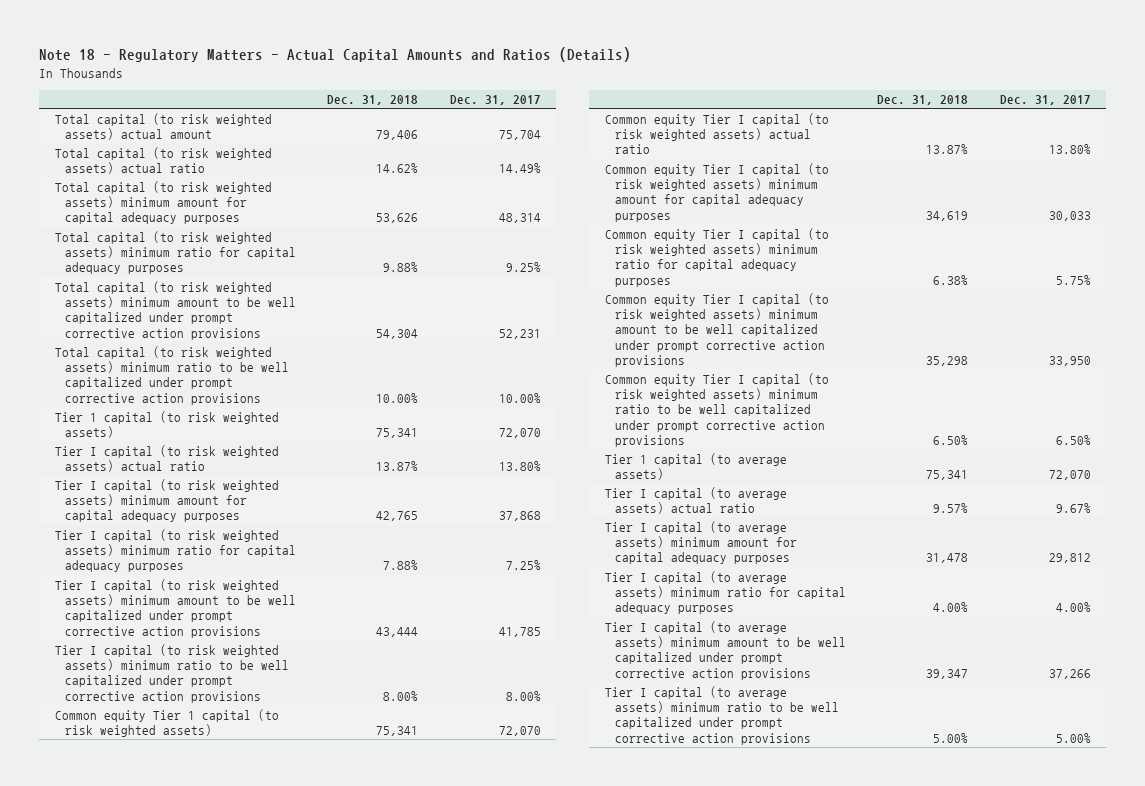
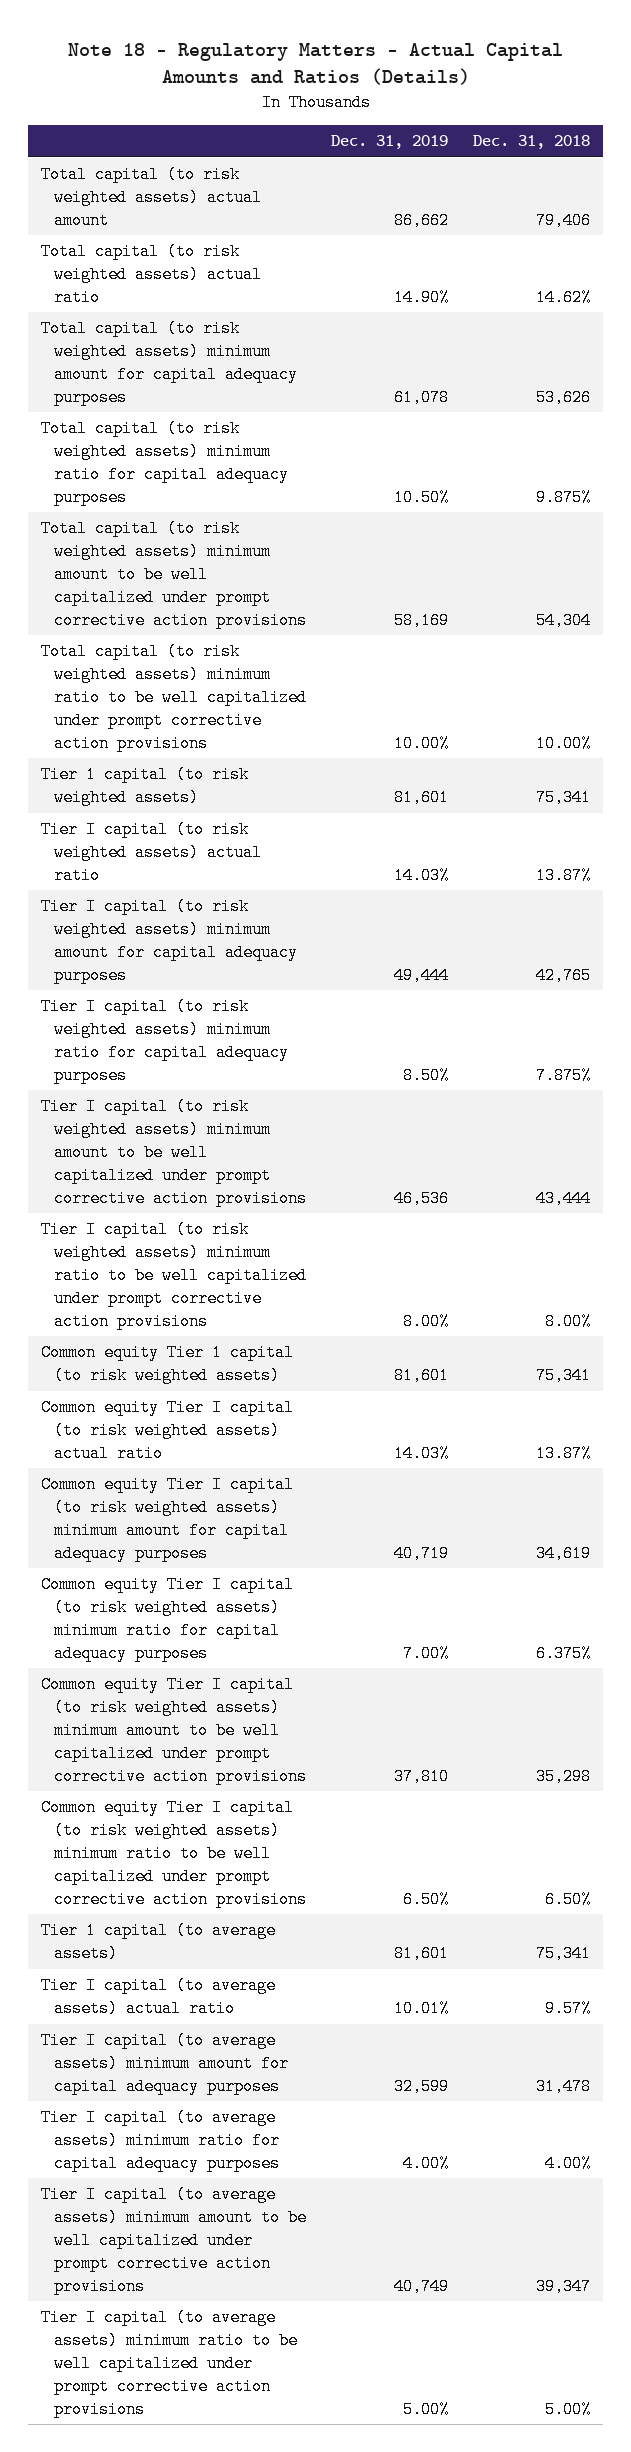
[449,95,541,106] Dec. 31, 2017 -> none
none -> [330,135,448,150] Dec. 31, 2019
[383,262,419,273] 9.88% -> [536,488,592,506] 9.875%
[383,560,419,571] 7.88% -> [536,1066,592,1084] 7.875%
[933,274,969,285] 6.38% -> [536,1644,592,1662] 6.375%

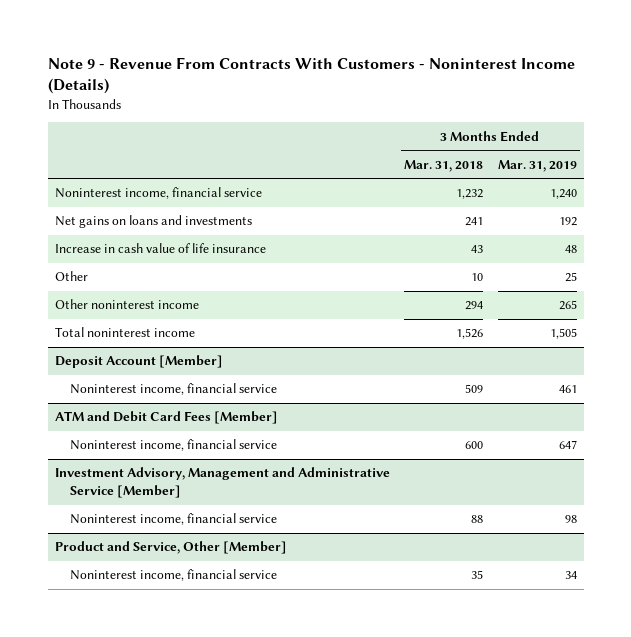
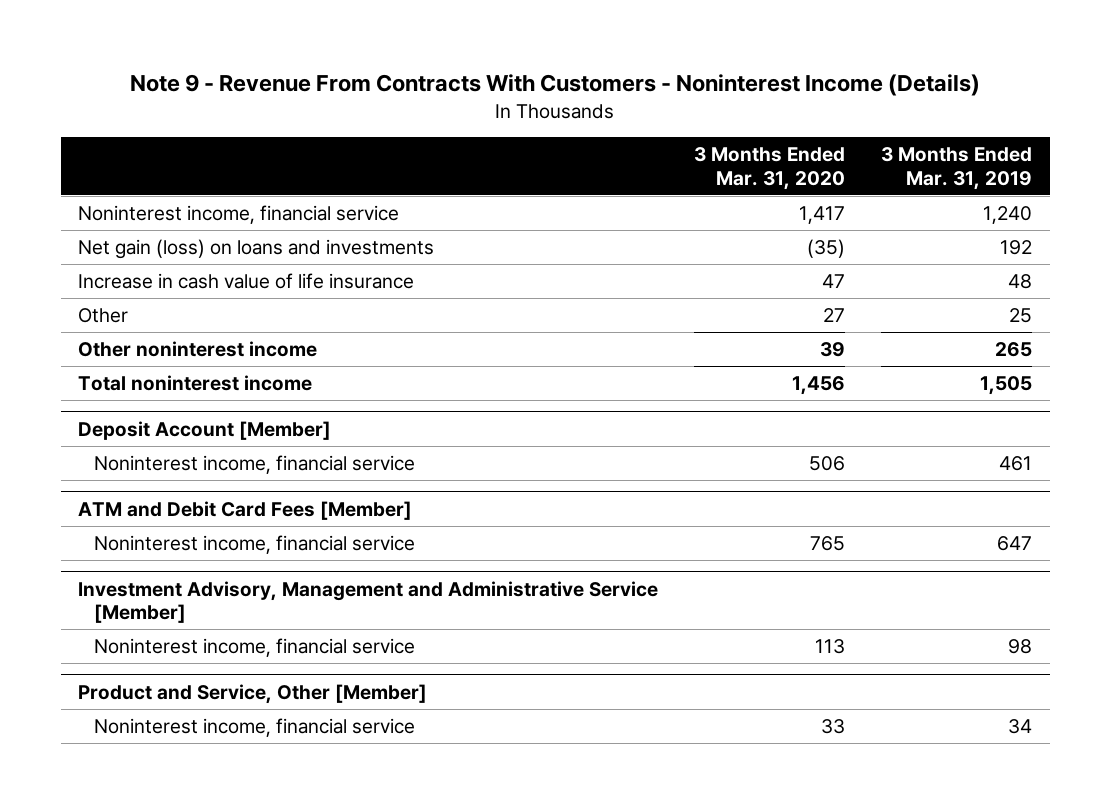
[404,159,484,172] Mar. 31, 2018 -> none
none -> [694,147,846,190] 3 Months Ended Mar. 31, 2020
[54,215,252,229] Net gains on loans and investments -> [78,238,435,259] Net gain (loss) on loans and investments

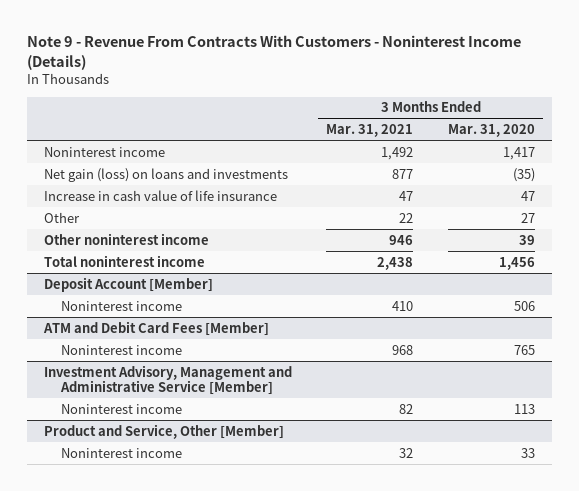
[880,147,1032,190] 3 Months Ended Mar. 31, 2019 -> none
none -> [326,124,414,138] Mar. 31, 2021
[78,204,400,224] Noninterest income, financial service -> [44,146,166,157] Noninterest income
[94,454,416,474] Noninterest income, financial service -> [60,300,182,311] Noninterest income
[94,534,416,554] Noninterest income, financial service -> [60,344,182,355] Noninterest income
[94,637,416,657] Noninterest income, financial service -> [60,403,182,414] Noninterest income
[94,717,416,737] Noninterest income, financial service -> [60,447,182,458] Noninterest income

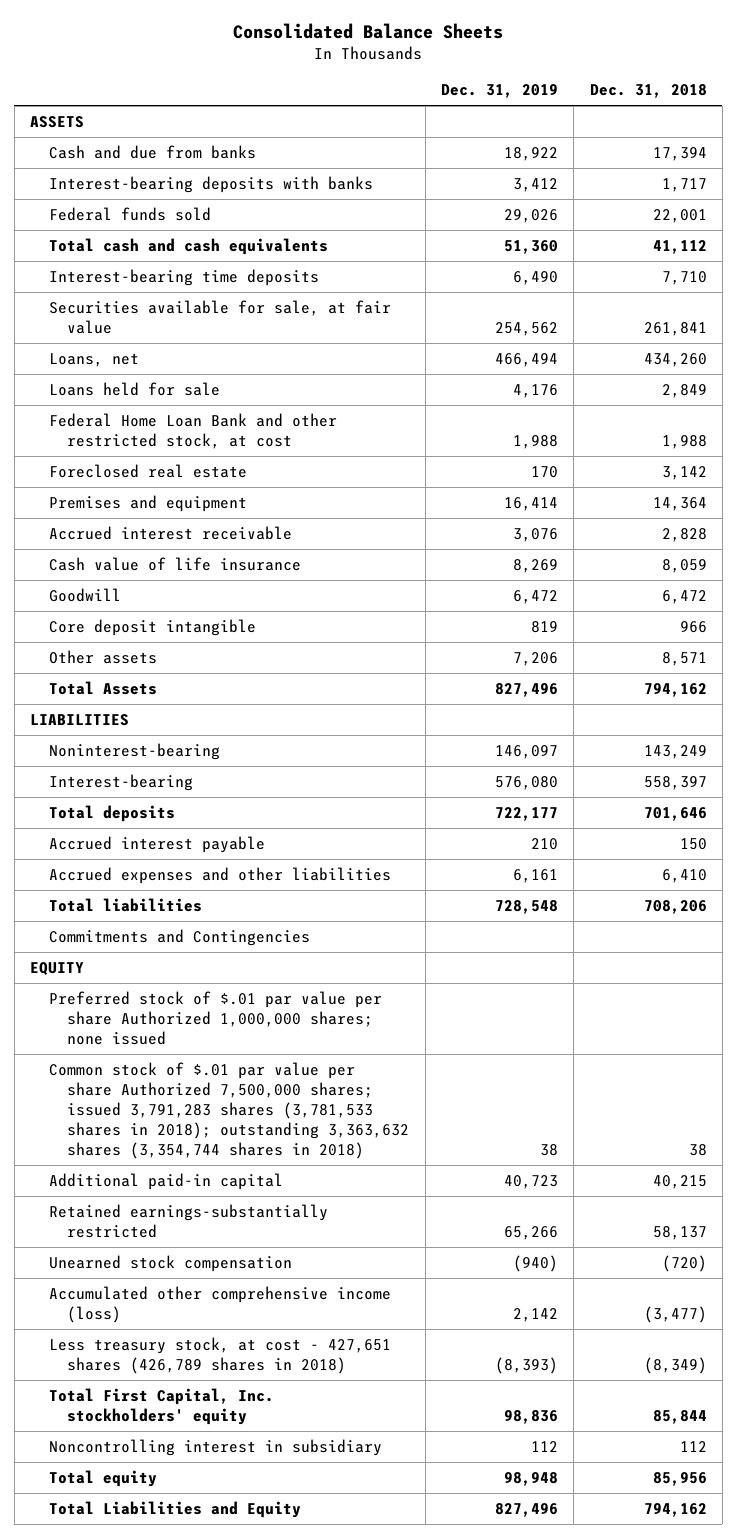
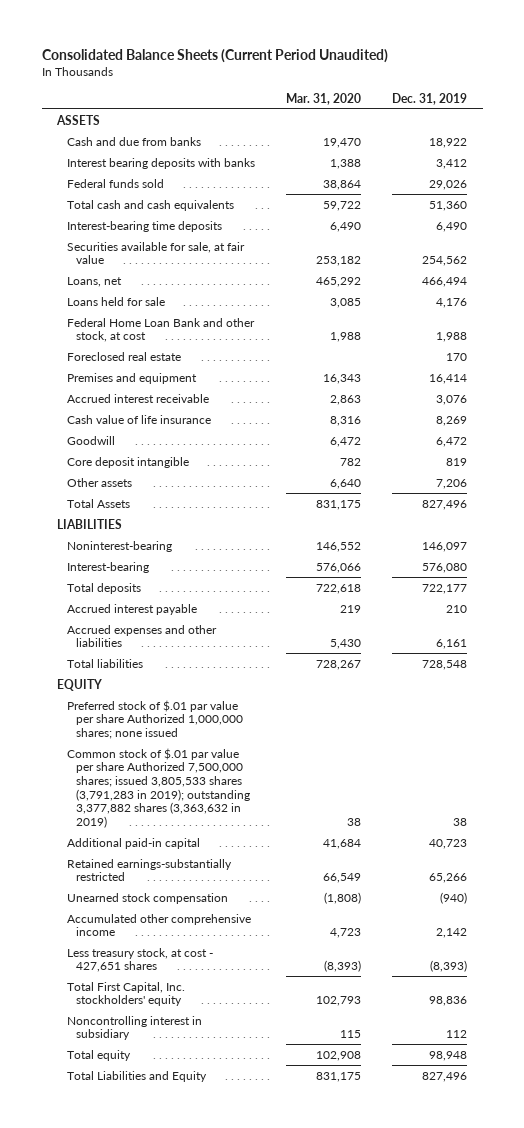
[233,23,504,40] Consolidated Balance Sheets -> [41,49,388,64] Consolidated Balance Sheets (Current Period Unaudited)
[589,84,707,99] Dec. 31, 2018 -> none
none -> [285,92,361,105] Mar. 31, 2020
[48,175,373,193] Interest-bearing deposits with banks -> [66,157,255,169] Interest bearing deposits with banks
[48,412,337,449] Federal Home Loan Bank and other restricted stock, at cost -> [66,317,255,343] Federal Home Loan Bank and other stock, at cost
[48,928,310,946] Commitments and Contingencies -> none
[48,1061,410,1159] Common stock of $.01 par value per share Authorized 7,500,000 shares; issued 3,791,283 shares (3,781,533 shares in 2018); outstanding 3,363,632 shares (3,354,744 shares in 2018) -> [66,747,251,829] Common stock of $.01 par value per share Authorized 7,500,000 shares; issued 3,805,533 shares (3,791,283 in 2019); outstanding 3,377,882 shares (3,363,632 in 2019)
[48,1285,391,1323] Accumulated other comprehensive income (loss) -> [66,913,251,937] Accumulated other comprehensive income
[48,1336,391,1374] Less treasury stock, at cost - 427,651 shares (426,789 shares in 2018) -> [66,947,213,973] Less treasury stock, at cost - 427,651 shares

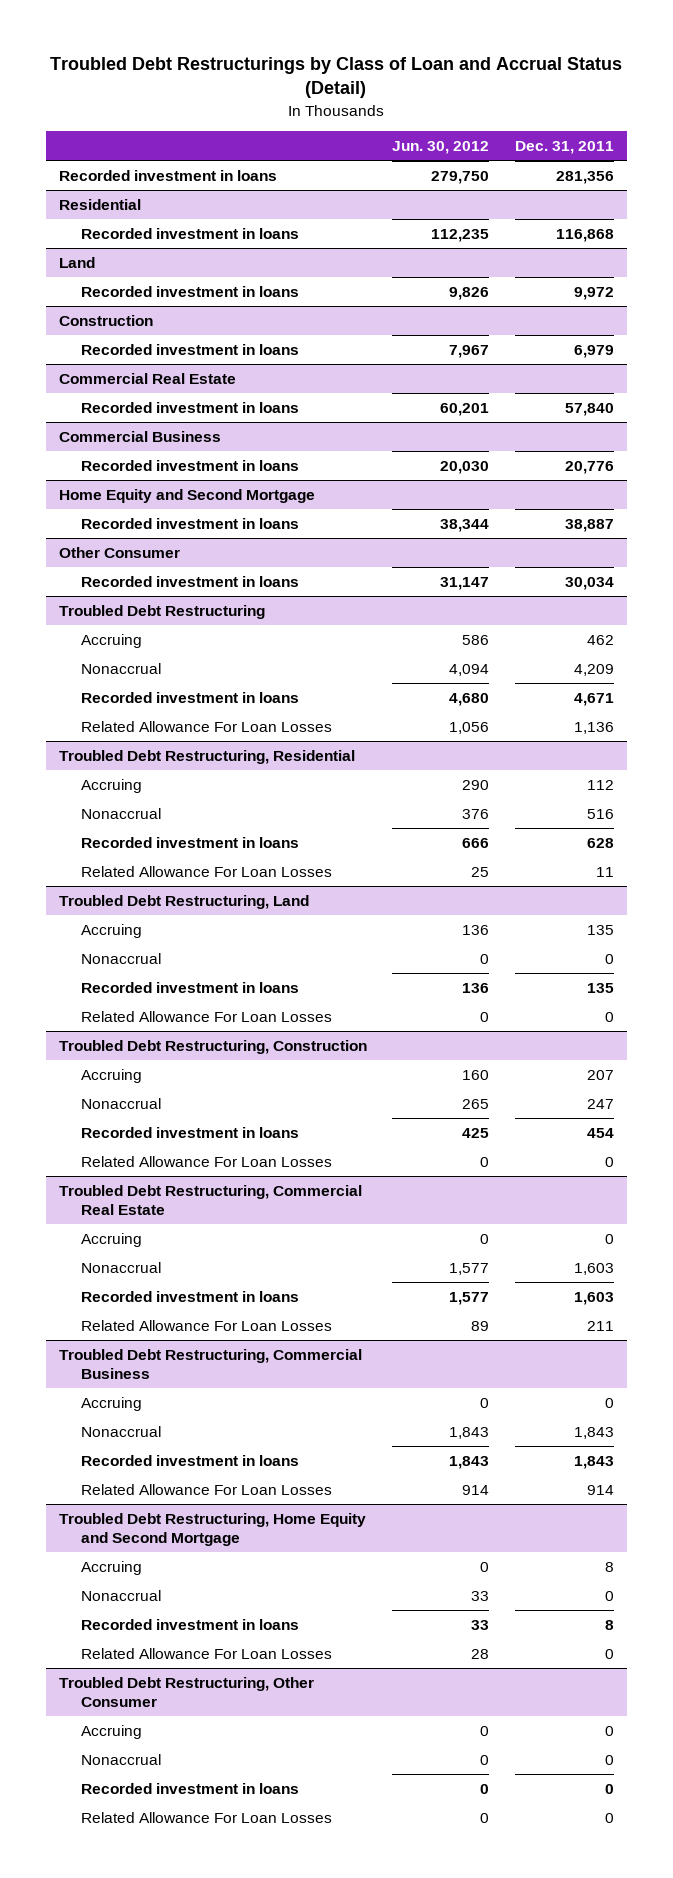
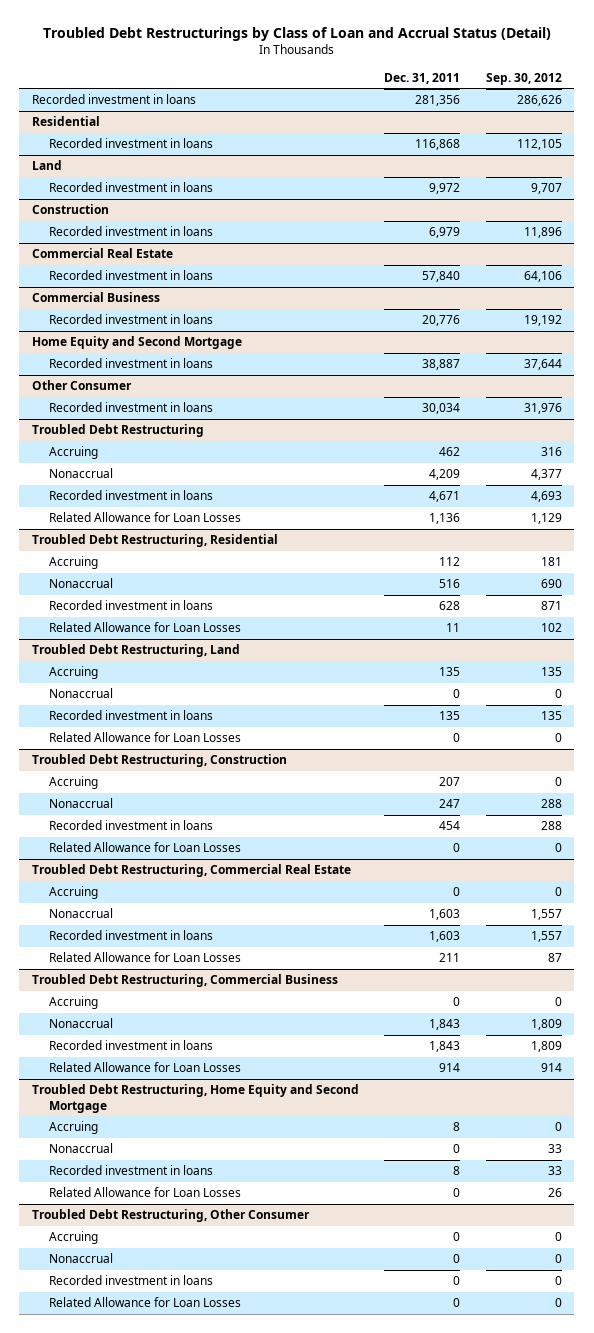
[392,141,490,155] Jun. 30, 2012 -> none
none -> [485,72,562,85] Sep. 30, 2012
[81,720,333,732] Related Allowance For Loan Losses -> [48,512,241,523] Related Allowance for Loan Losses
[81,865,333,877] Related Allowance For Loan Losses -> [48,622,241,633] Related Allowance for Loan Losses
[81,1010,333,1022] Related Allowance For Loan Losses -> [48,732,241,743] Related Allowance for Loan Losses
[81,1155,333,1167] Related Allowance For Loan Losses -> [48,842,241,853] Related Allowance for Loan Losses
[81,1319,333,1331] Related Allowance For Loan Losses -> [48,952,241,963] Related Allowance for Loan Losses
[81,1483,333,1495] Related Allowance For Loan Losses -> [48,1062,241,1073] Related Allowance for Loan Losses
[81,1647,333,1659] Related Allowance For Loan Losses -> [48,1187,241,1198] Related Allowance for Loan Losses
[81,1811,333,1823] Related Allowance For Loan Losses -> [48,1297,241,1308] Related Allowance for Loan Losses

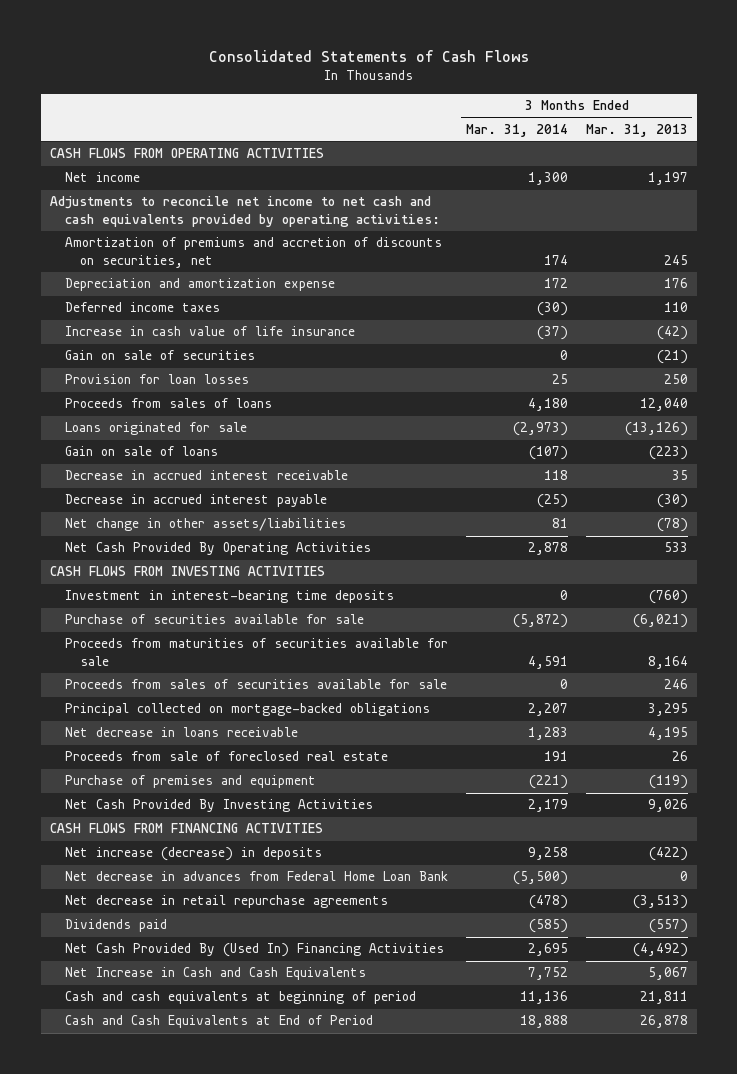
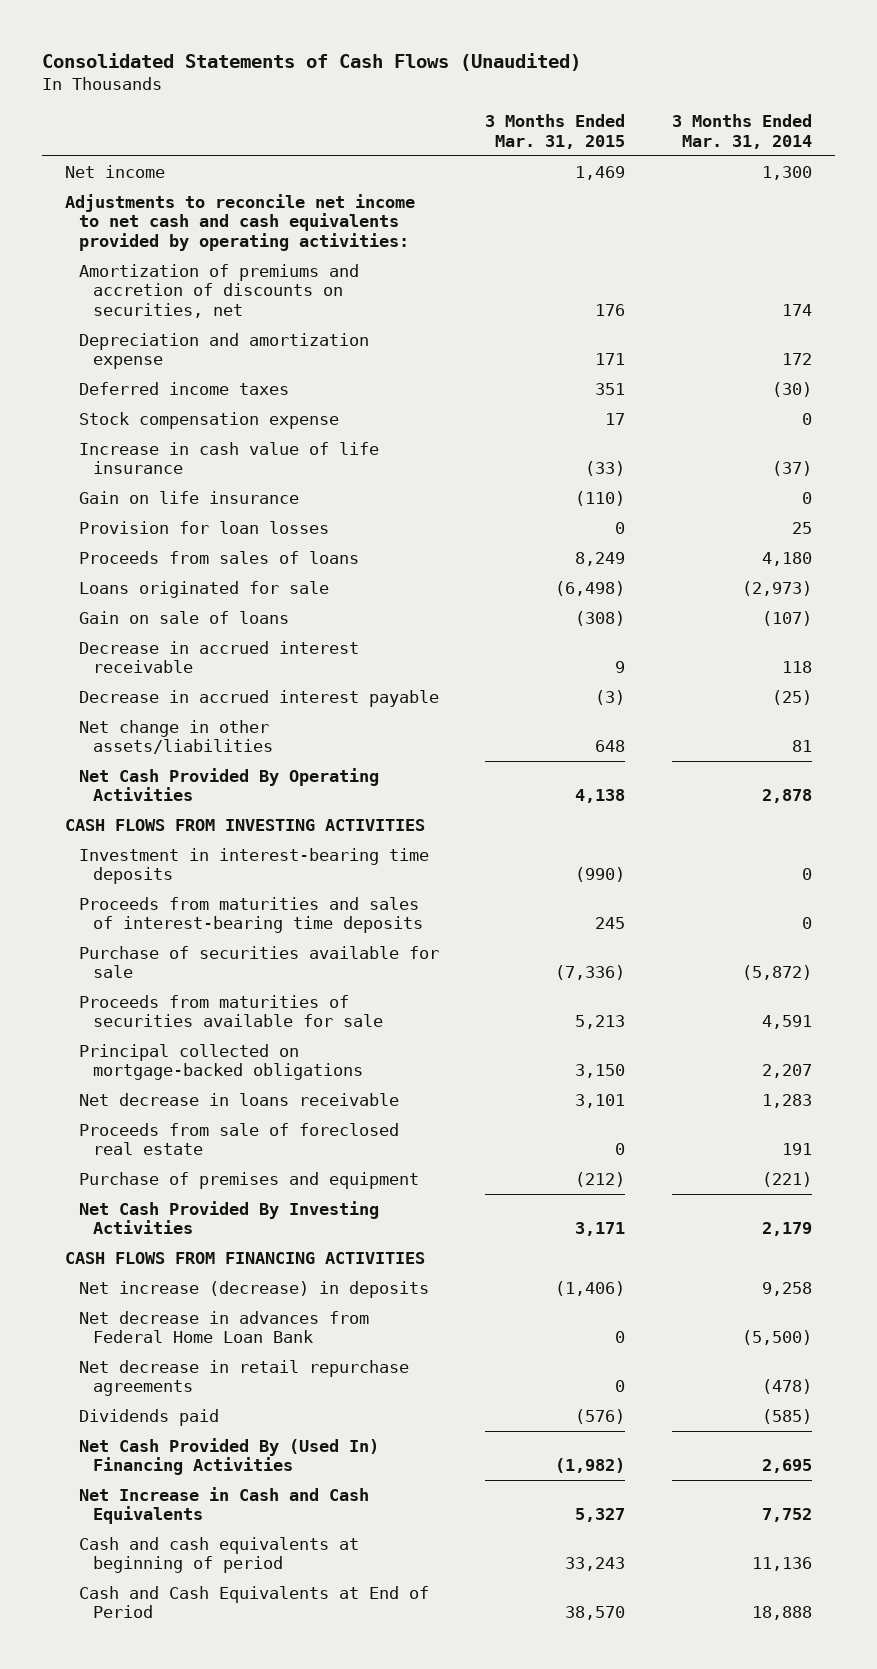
[208,49,529,62] Consolidated Statements of Cash Flows -> [41,52,581,71] Consolidated Statements of Cash Flows (Unaudited)
[585,123,688,137] Mar. 31, 2013 -> none
none -> [485,114,626,149] 3 Months Ended Mar. 31, 2015
[49,148,324,159] CASH FLOWS FROM OPERATING ACTIVITIES -> none
none -> [79,411,340,429] Stock compensation expense
[64,350,255,361] Gain on sale of securities -> none
none -> [79,490,300,504] Gain on life insurance
none -> [79,896,424,934] Proceeds from maturities and sales of interest-bearing time deposits
[64,679,447,690] Proceeds from sales of securities available for sale -> none

